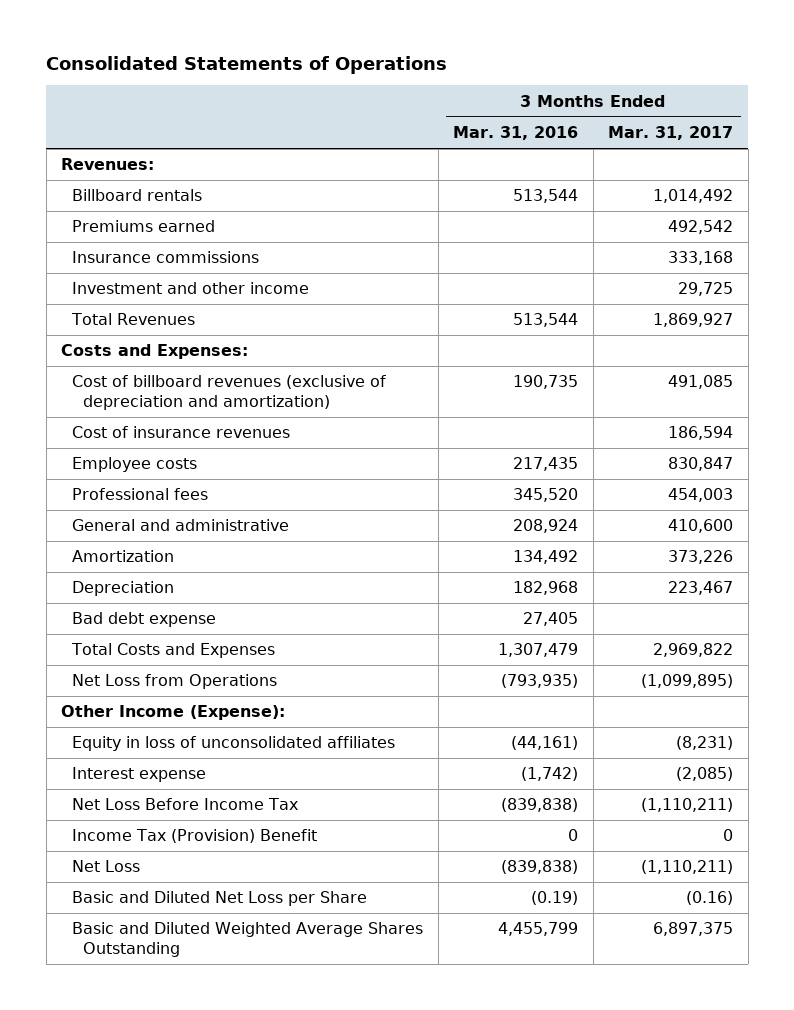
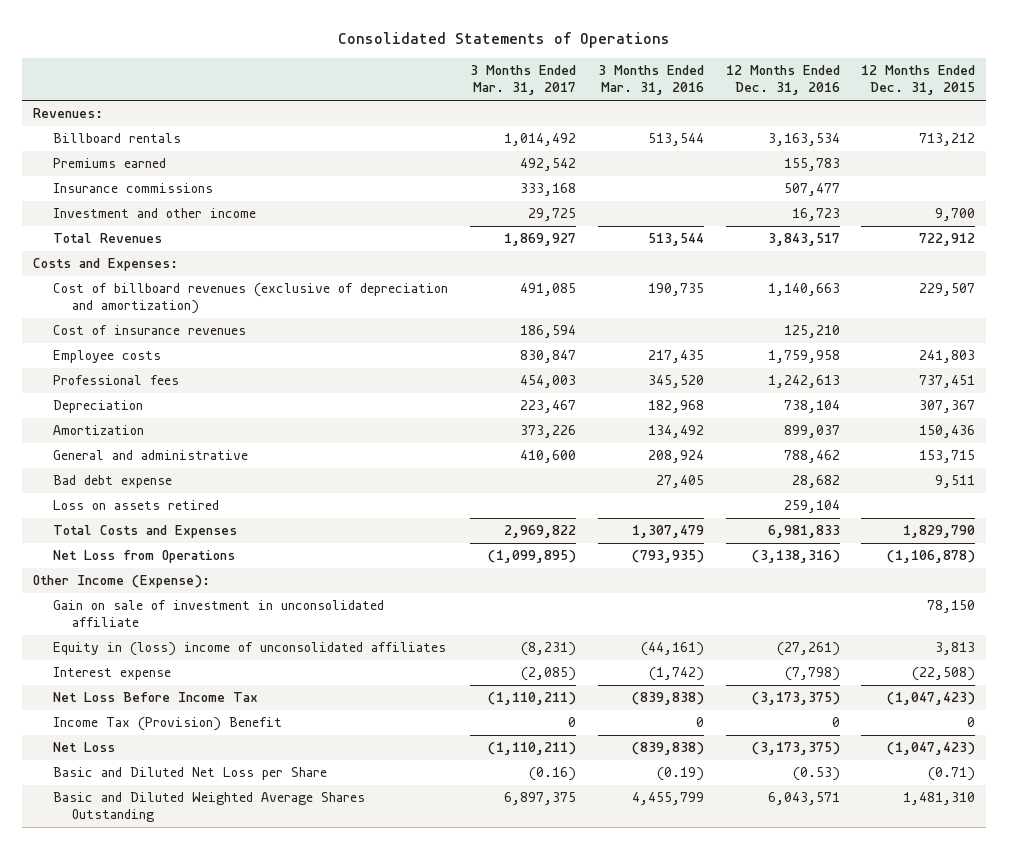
none -> [725,65,840,96] 12 Months Ended Dec. 31, 2016
none -> [861,65,976,96] 12 Months Ended Dec. 31, 2015
[72,550,175,563] Amortization -> [52,425,144,436] Amortization
[72,519,290,532] General and administrative -> [52,450,248,461] General and administrative
none -> [52,500,219,511] Loss on assets retired
none -> [52,600,384,628] Gain on sale of investment in unconsolidated affiliate
[72,736,396,752] Equity in loss of unconsolidated affiliates -> [52,642,446,657] Equity in (loss) income of unconsolidated affiliates

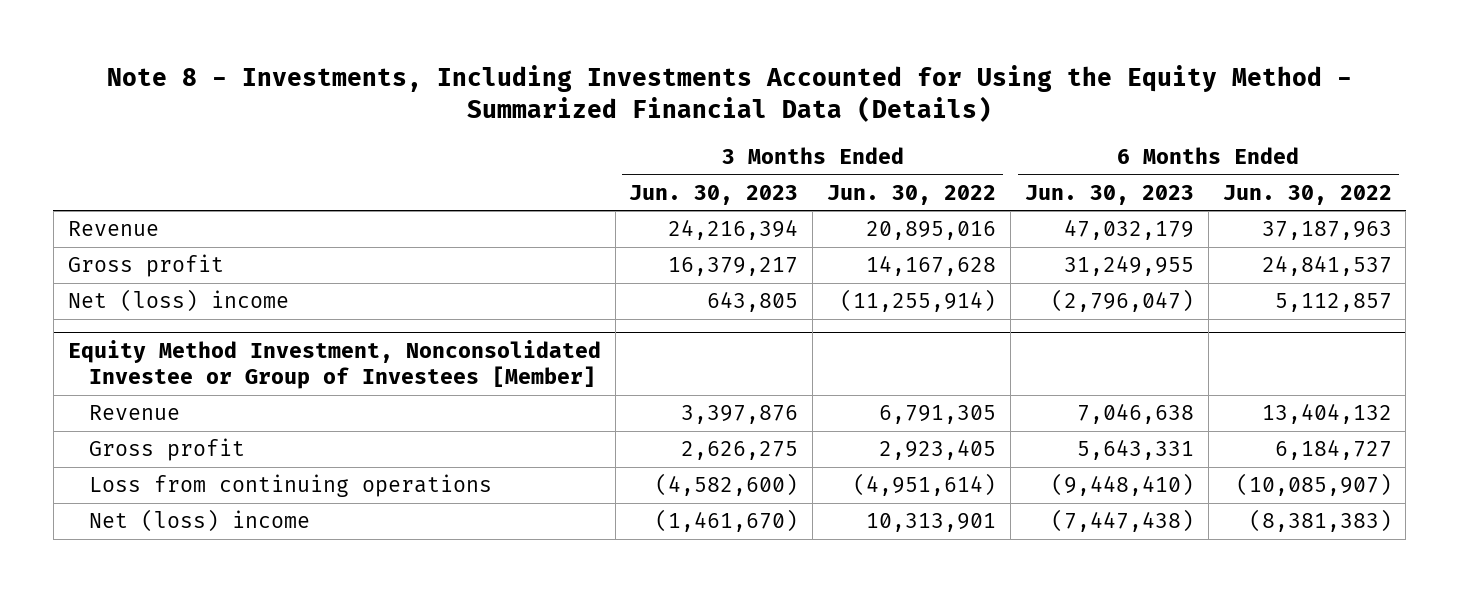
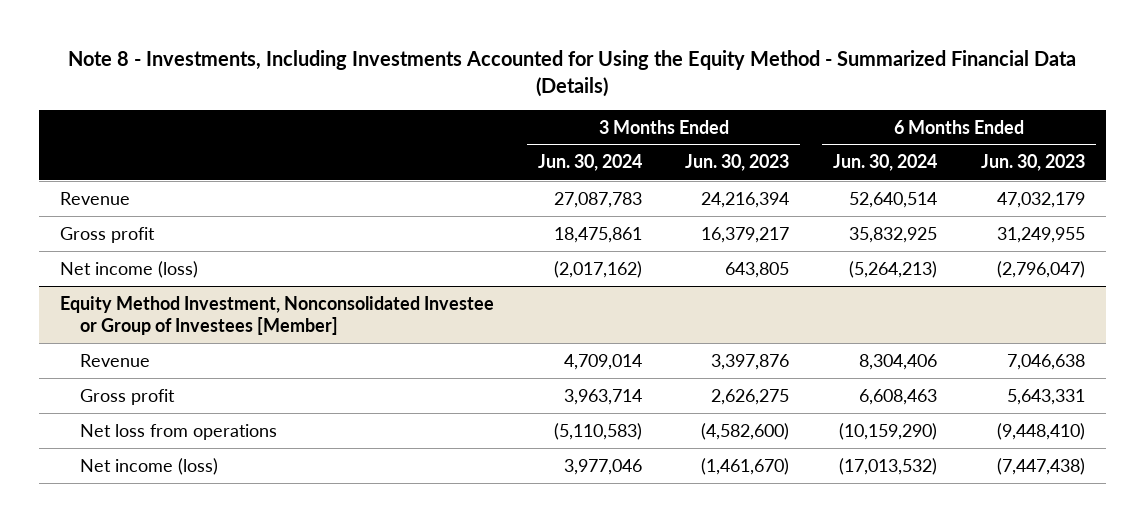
[827,184,997,205] Jun. 30, 2022 -> none
[1222,184,1392,205] Jun. 30, 2022 -> none
none -> [537,154,642,172] Jun. 30, 2024
none -> [833,154,938,172] Jun. 30, 2024
[67,289,289,313] Net (loss) income -> [60,260,199,278] Net income (loss)
[89,474,493,498] Loss from continuing operations -> [80,423,278,440] Net loss from operations
[89,509,311,533] Net (loss) income -> [80,457,219,475] Net income (loss)

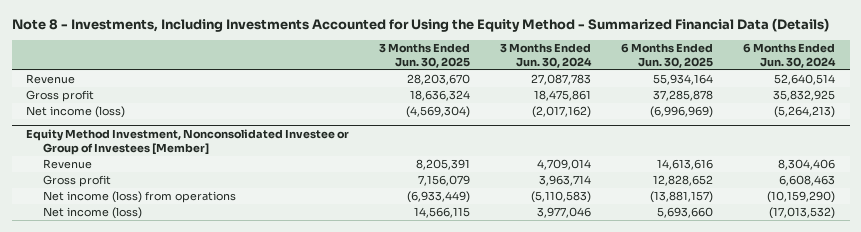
[685,154,790,172] Jun. 30, 2023 -> none
[980,154,1085,172] Jun. 30, 2023 -> none
none -> [379,43,471,68] 3 Months Ended Jun. 30, 2025
none -> [620,43,713,68] 6 Months Ended Jun. 30, 2025
[80,423,278,440] Net loss from operations -> [43,191,237,204] Net income (loss) from operations

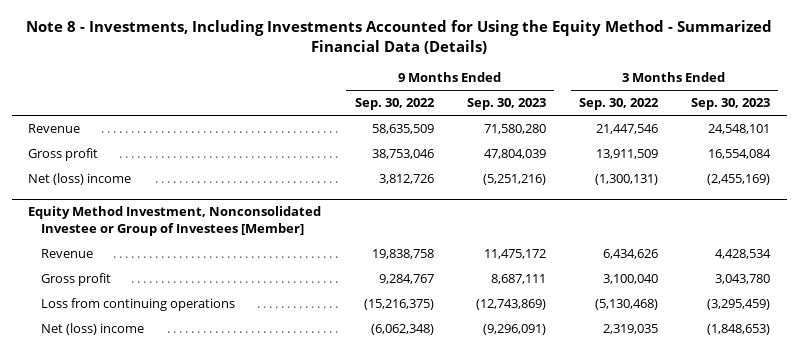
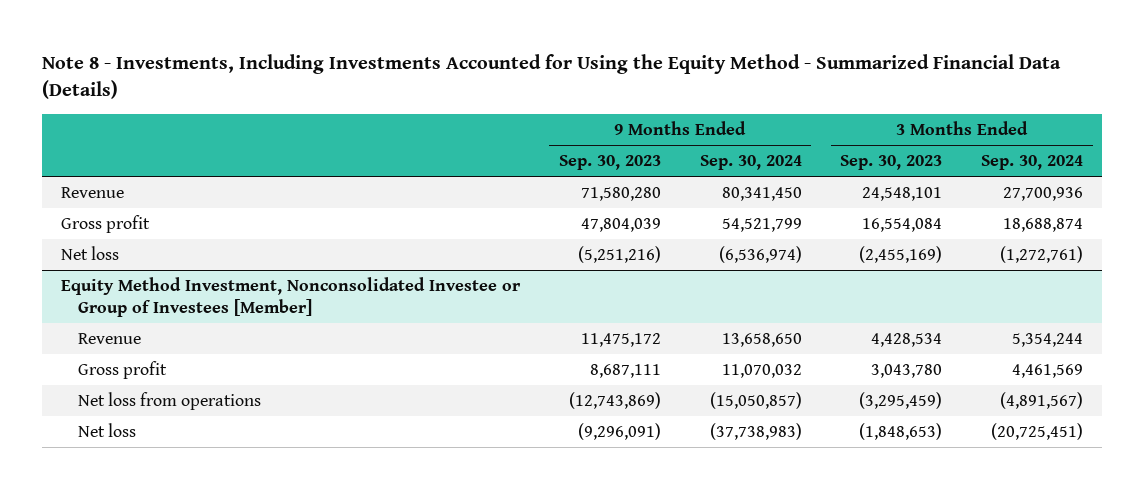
[354,98,435,111] Sep. 30, 2022 -> none
[578,98,659,111] Sep. 30, 2022 -> none
none -> [699,155,802,171] Sep. 30, 2024
none -> [981,155,1084,171] Sep. 30, 2024
[28,173,132,186] Net (loss) income -> [61,246,120,261] Net loss
[41,298,236,312] Loss from continuing operations -> [78,392,262,411] Net loss from operations
[41,323,145,336] Net (loss) income -> [78,423,137,438] Net loss

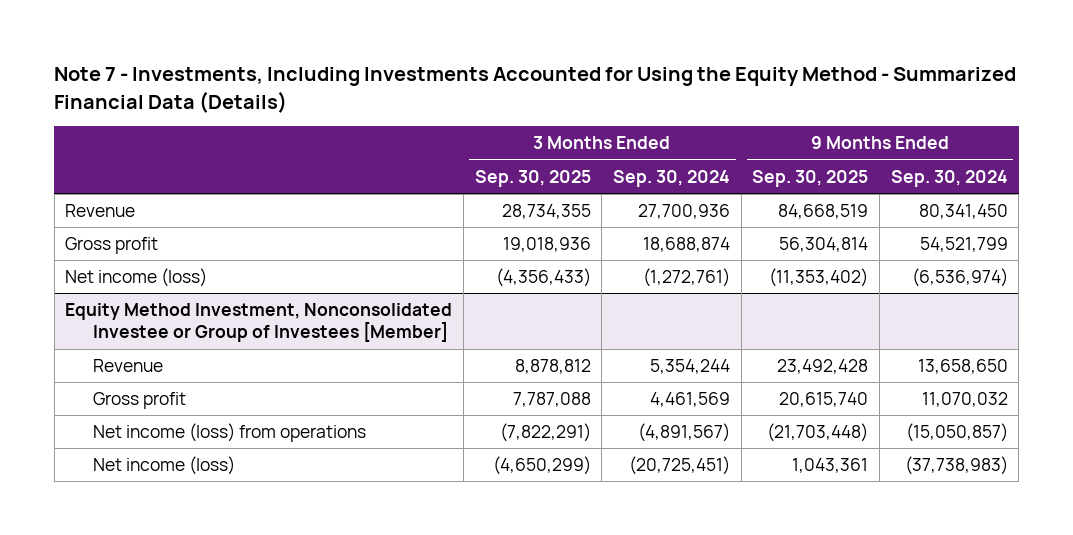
[41,54,1061,100] Note 8 - Investments, Including Investments Accounted for Using the Equity Method - Summarized Financial Data (Details) -> [54,67,1017,113] Note 7 - Investments, Including Investments Accounted for Using the Equity Method - Summarized Financial Data (Details)
[558,155,661,171] Sep. 30, 2023 -> none
[840,155,943,171] Sep. 30, 2023 -> none
none -> [474,169,591,187] Sep. 30, 2025
none -> [752,169,869,187] Sep. 30, 2025
[61,246,120,261] Net loss -> [65,268,208,288] Net income (loss)
[78,392,262,411] Net loss from operations -> [93,423,367,443] Net income (loss) from operations
[78,423,137,438] Net loss -> [93,456,236,476] Net income (loss)

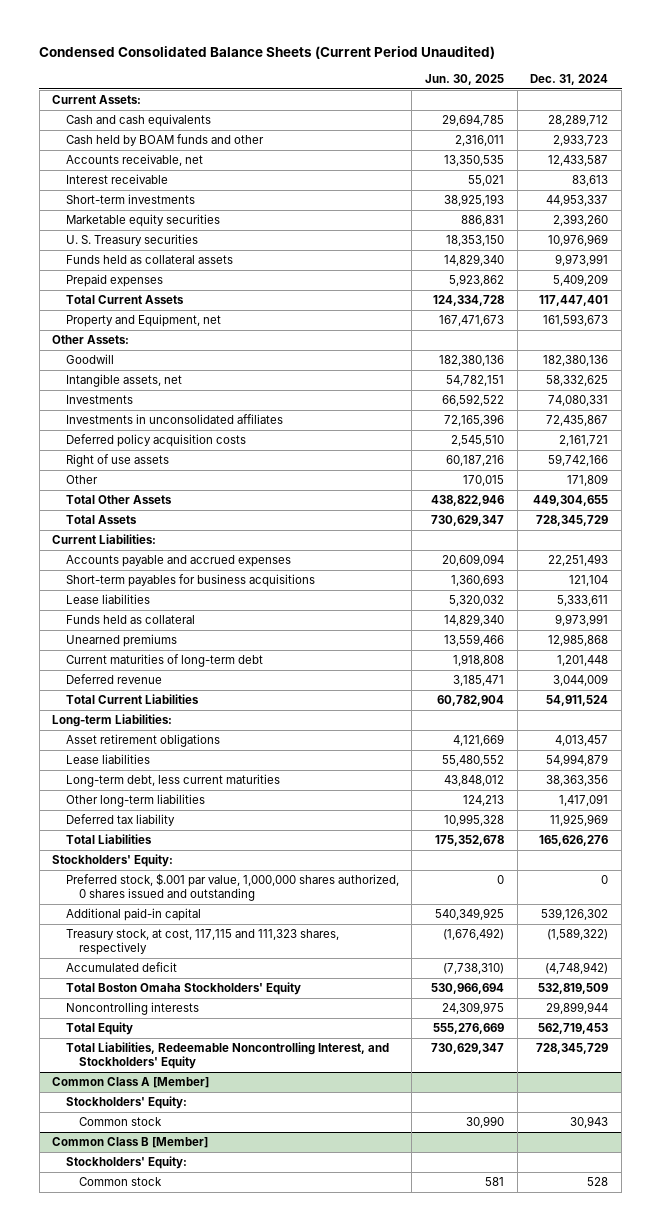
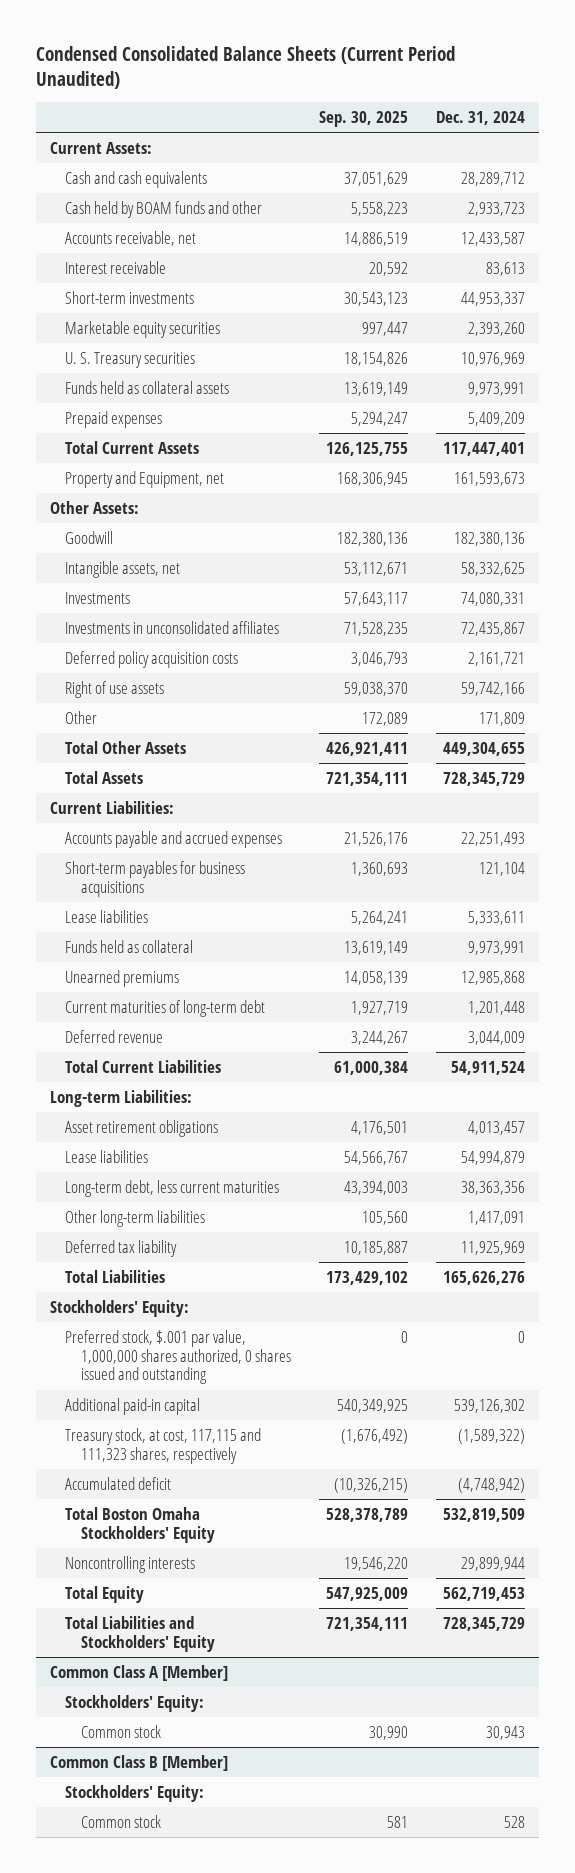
[425,74,505,86] Jun. 30, 2025 -> none
none -> [318,111,408,128] Sep. 30, 2025
[65,1042,389,1070] Total Liabilities, Redeemable Noncontrolling Interest, and Stockholders' Equity -> [65,1615,215,1652] Total Liabilities and Stockholders' Equity

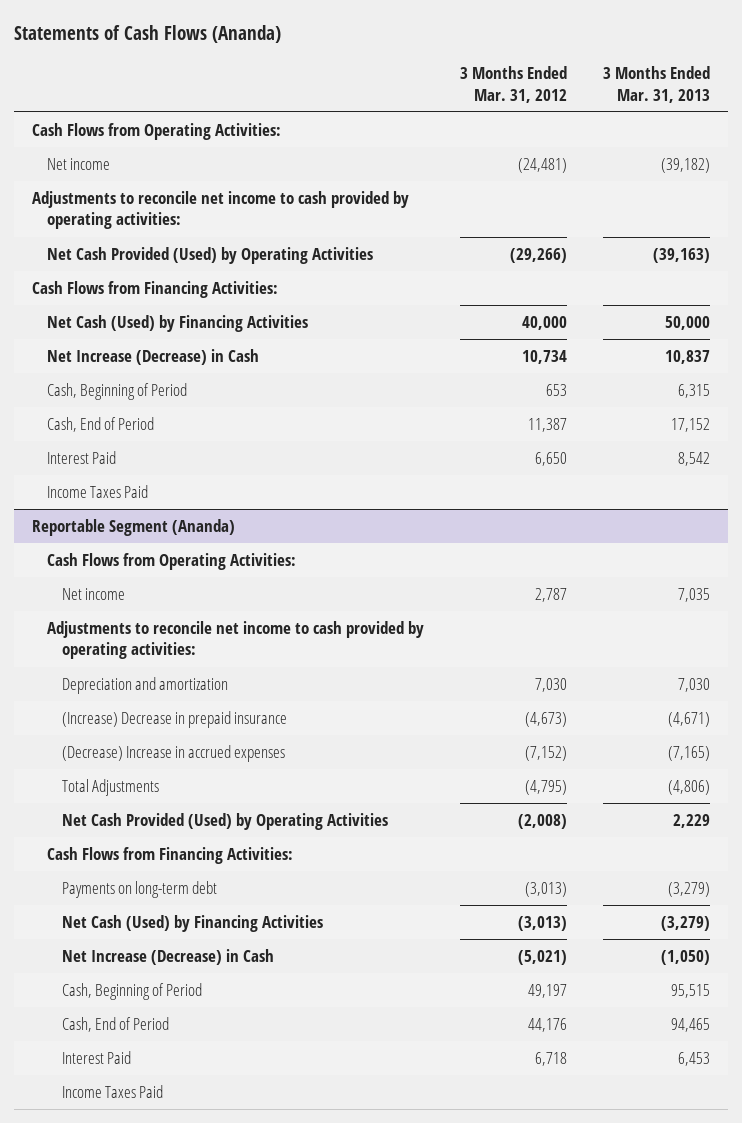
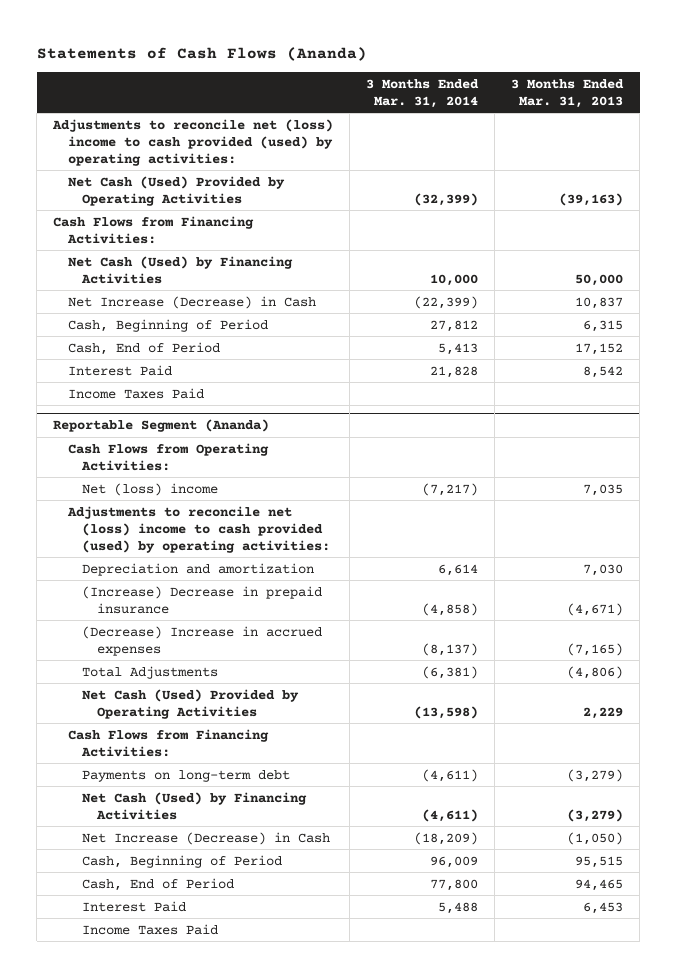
[460,66,568,103] 3 Months Ended Mar. 31, 2012 -> none
none -> [366,78,480,108] 3 Months Ended Mar. 31, 2014
[31,122,281,140] Cash Flows from Operating Activities: -> none
[47,157,111,170] Net income -> none
[31,190,409,230] Adjustments to reconcile net income to cash provided by operating activities: -> [52,118,334,166] Adjustments to reconcile net (loss) income to cash provided (used) by operating activities:
[47,246,374,264] Net Cash Provided (Used) by Operating Activities -> [67,175,285,206] Net Cash (Used) Provided by Operating Activities
[62,587,126,600] Net income -> [82,482,219,496] Net (loss) income
[47,620,425,660] Adjustments to reconcile net income to cash provided by operating activities: -> [66,505,331,553] Adjustments to reconcile net (loss) income to cash provided (used) by operating activities:
[62,812,389,830] Net Cash Provided (Used) by Operating Activities -> [82,688,300,719] Net Cash (Used) Provided by Operating Activities

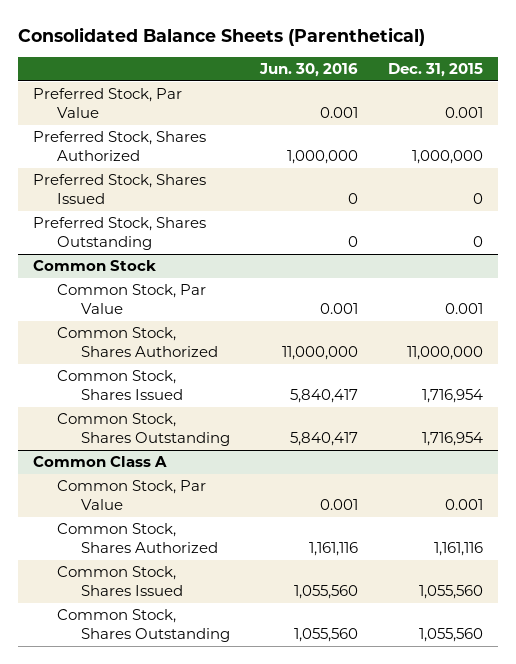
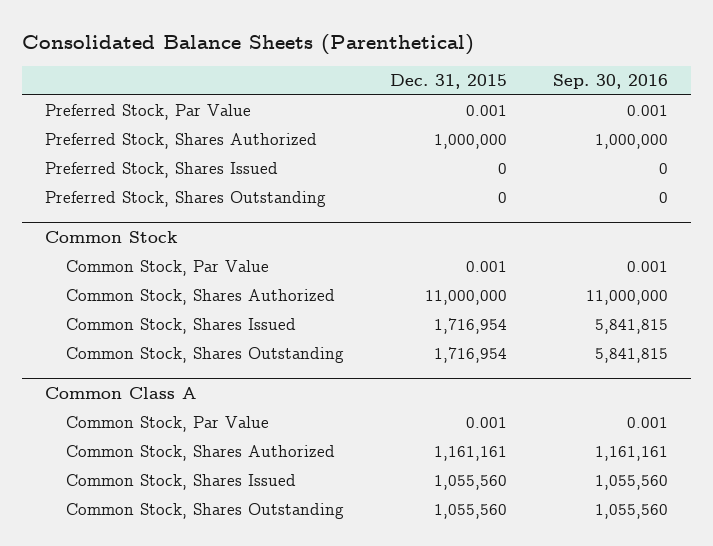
[258,62,358,77] Jun. 30, 2016 -> none
none -> [553,74,669,90] Sep. 30, 2016
[433,542,483,557] 1,161,116 -> [433,446,507,462] 1,161,161

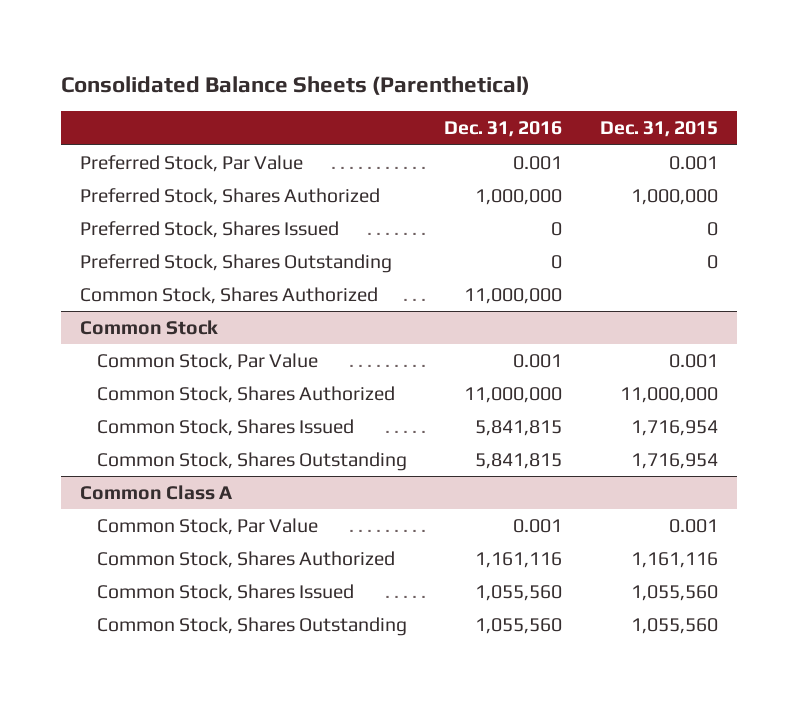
[553,74,669,90] Sep. 30, 2016 -> none
none -> [444,121,563,138] Dec. 31, 2016
none -> [80,286,379,304] Common Stock, Shares Authorized
[433,446,507,462] 1,161,161 -> [630,551,718,568] 1,161,116

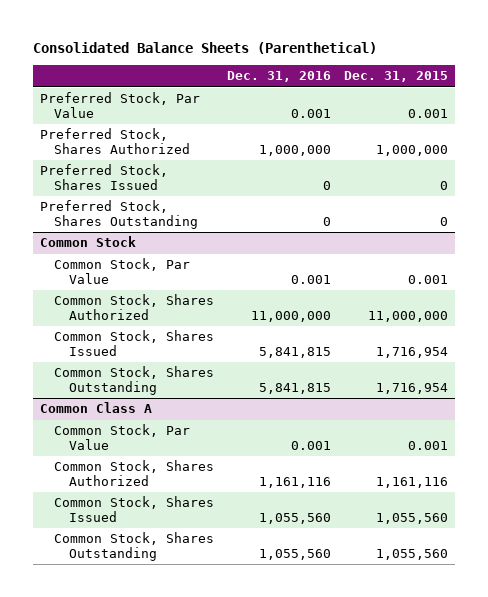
[80,286,379,304] Common Stock, Shares Authorized -> none

